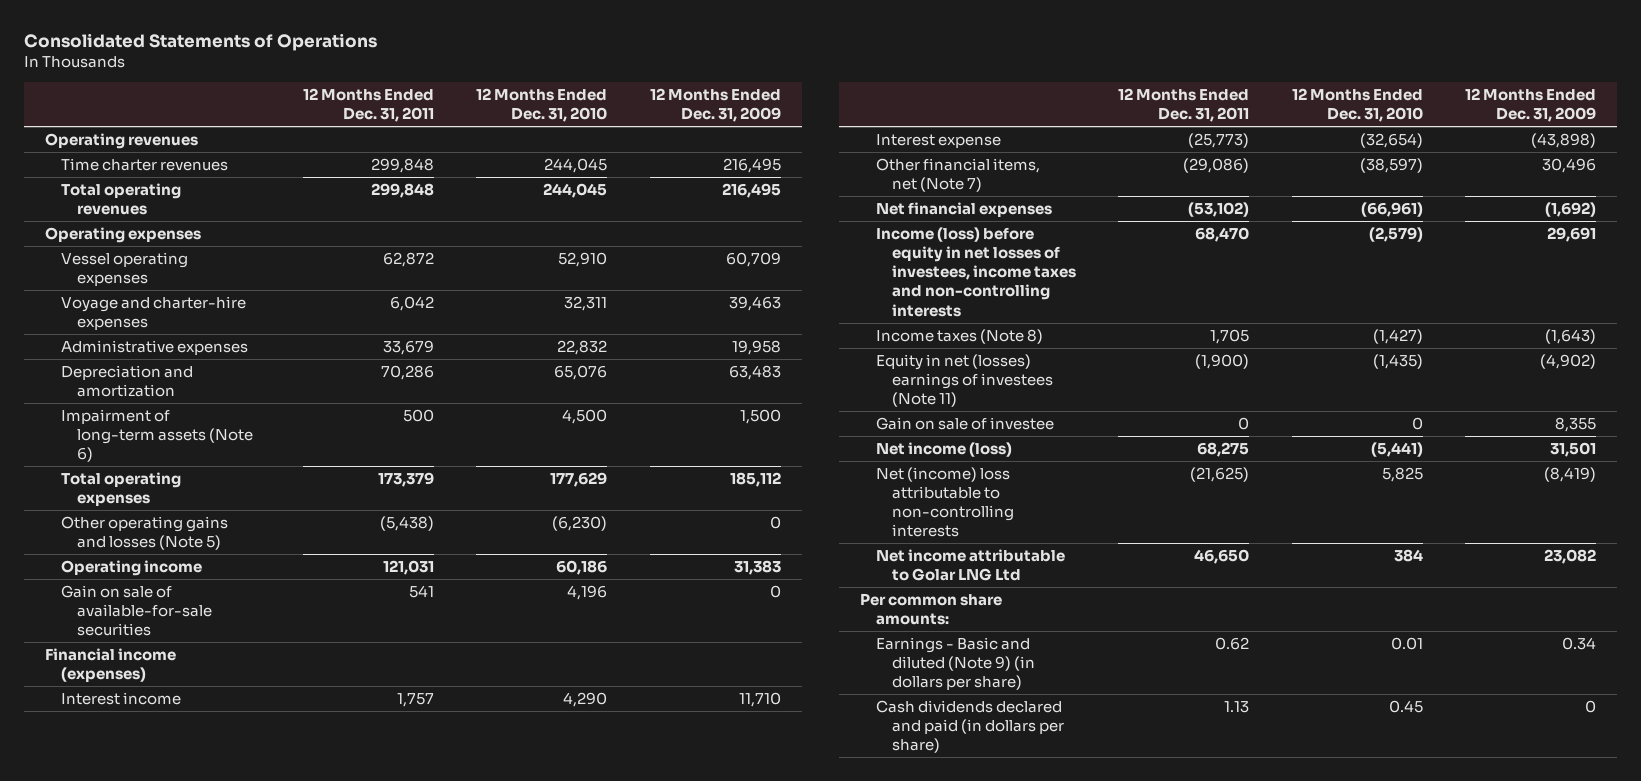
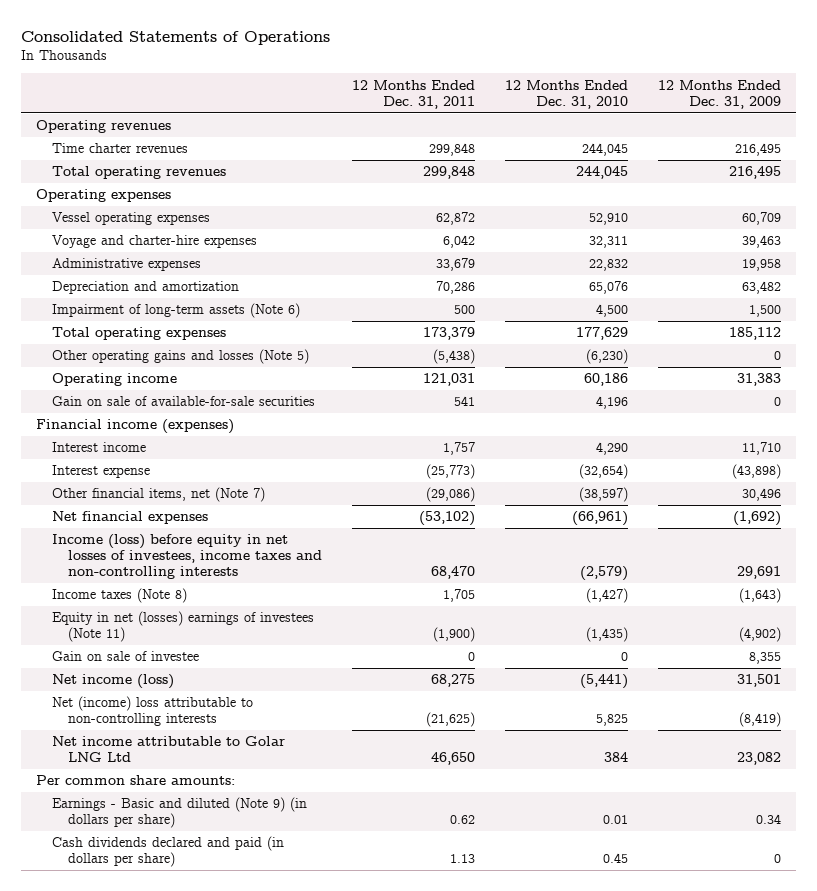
[728,364,781,380] 63,483 -> [742,281,782,295] 63,482

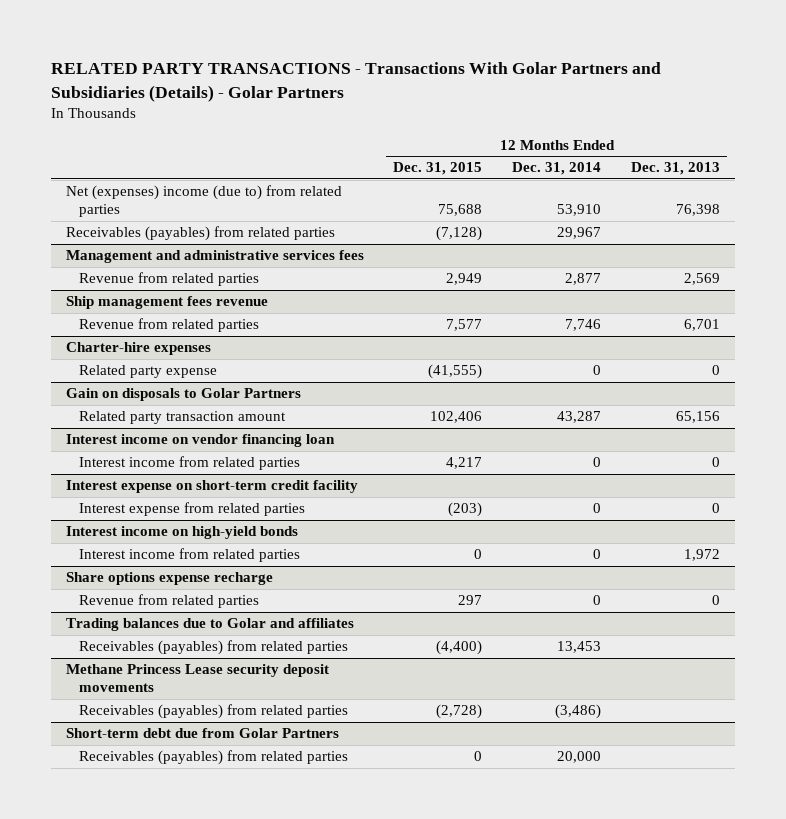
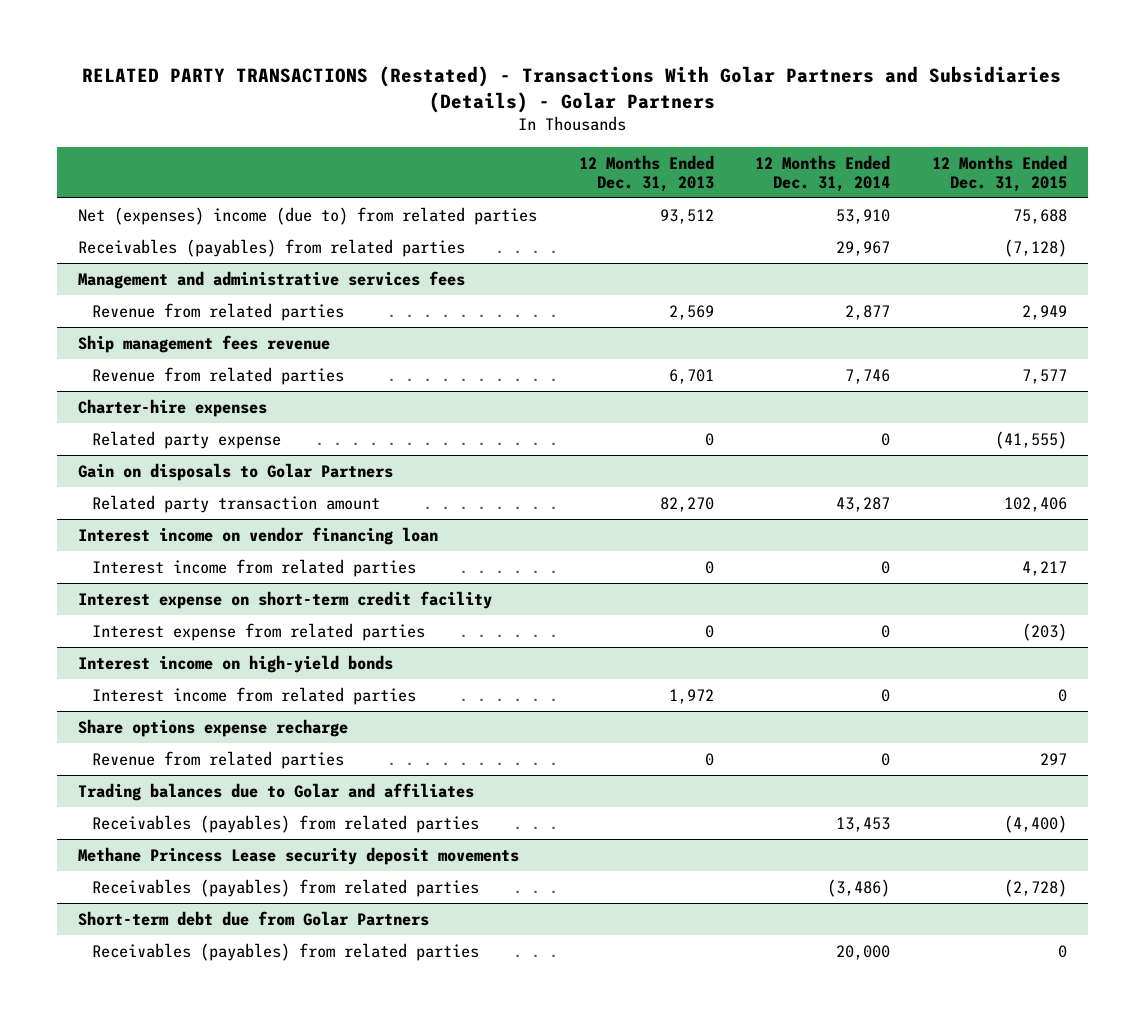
[50,62,661,102] RELATED PARTY TRANSACTIONS - Transactions With Golar Partners and Subsidiaries (Details) - Golar Partners -> [82,66,1062,114] RELATED PARTY TRANSACTIONS (Restated) - Transactions With Golar Partners and Subsidiaries (Details) - Golar Partners
[675,204,720,217] 76,398 -> [659,208,714,224] 93,512
[675,411,720,424] 65,156 -> [659,496,714,512] 82,270

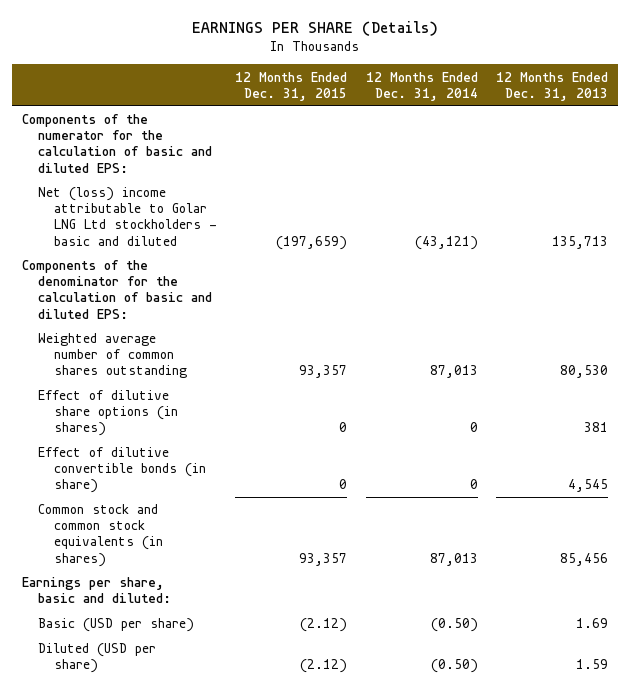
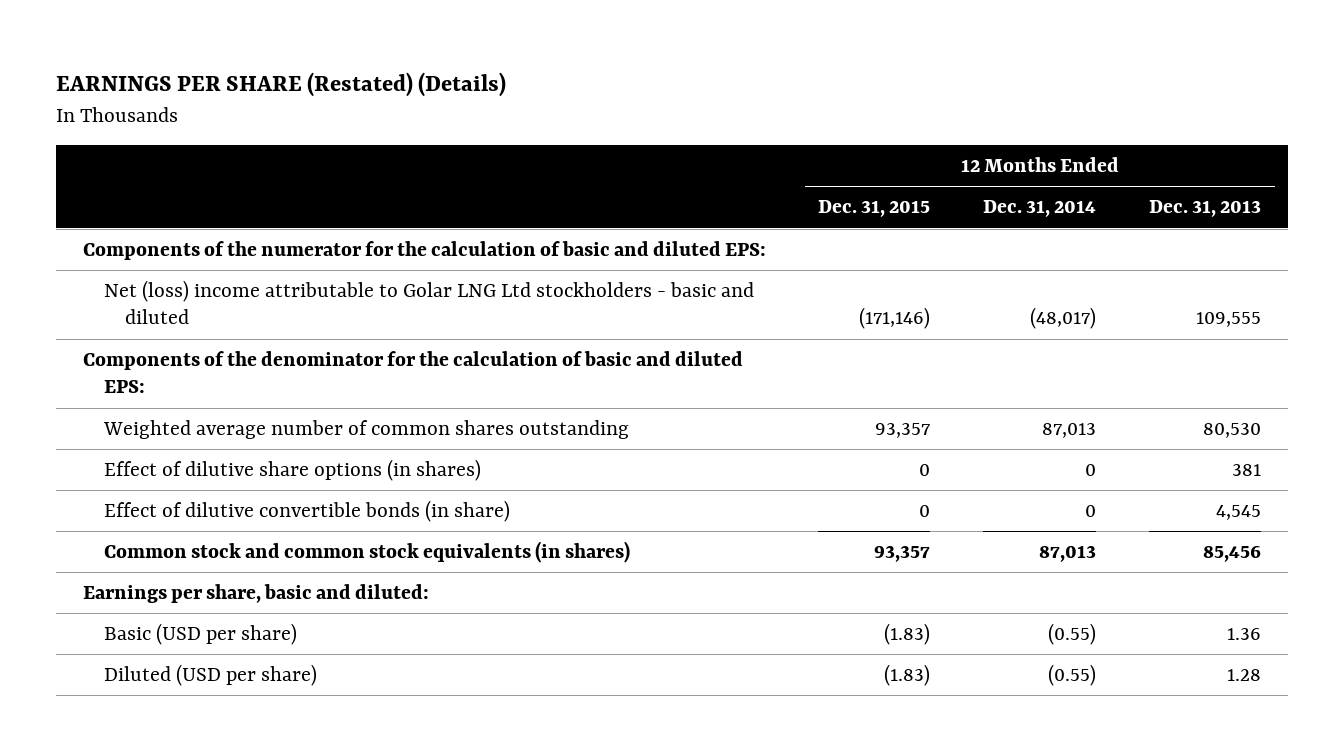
[192,21,439,37] EARNINGS PER SHARE (Details) -> [56,72,507,98] EARNINGS PER SHARE (Restated) (Details)
[276,235,348,250] (197,659) -> [859,307,931,330] (171,146)
[414,235,478,250] (43,121) -> [1030,307,1097,330] (48,017)
[552,235,609,249] 135,713 -> [1196,312,1262,328] 109,555
[300,618,348,633] (2.12) -> [884,623,931,646] (1.83)
[430,618,478,633] (0.50) -> [1048,623,1097,646] (0.55)
[576,618,609,629] 1.69 -> [1227,628,1262,641] 1.36
[300,659,348,674] (2.12) -> [884,664,931,687] (1.83)
[430,659,478,674] (0.50) -> [1048,664,1097,687] (0.55)
[576,659,609,670] 1.59 -> [1227,669,1262,682] 1.28

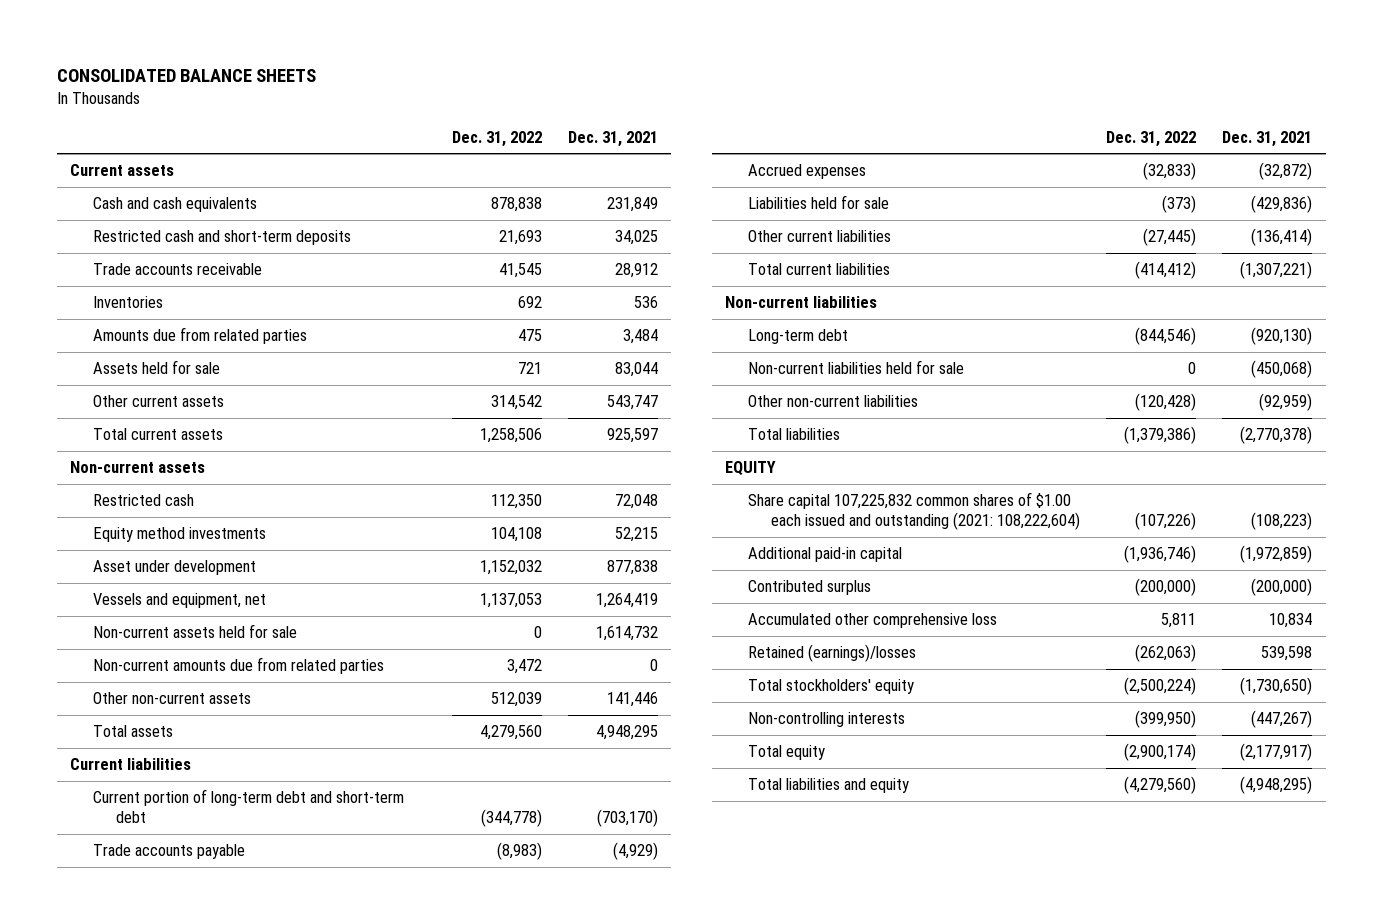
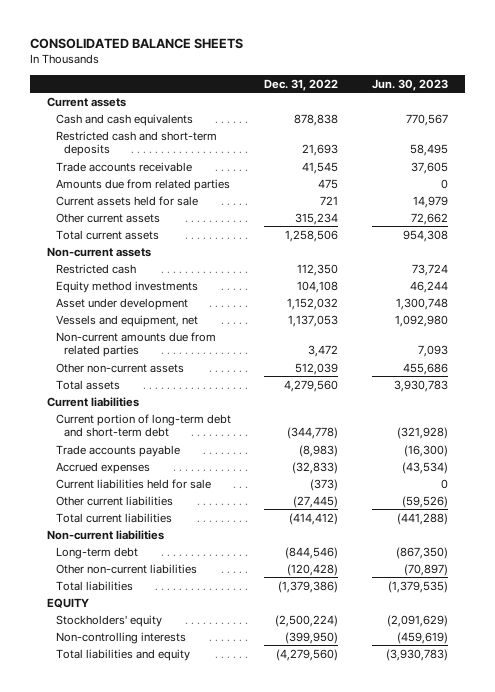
[567,130,658,147] Dec. 31, 2021 -> none
none -> [372,78,449,91] Jun. 30, 2023
[93,296,164,309] Inventories -> none
[93,360,221,375] Assets held for sale -> [55,195,198,206] Current assets held for sale
[490,395,542,411] 314,542 -> [295,212,339,225] 315,234
[93,624,298,639] Non-current assets held for sale -> none
[747,195,889,210] Liabilities held for sale -> [55,478,211,489] Current liabilities held for sale
[747,360,964,375] Non-current liabilities held for sale -> none
[747,492,1080,531] Share capital 107,225,832 common shares of $1.00 each issued and outstanding (2021: 108,222,604) -> none
[747,547,902,563] Additional paid-in capital -> none
[747,580,871,596] Contributed surplus -> none
[747,613,997,629] Accumulated other comprehensive loss -> none
[747,644,916,663] Retained (earnings)/losses -> none
[747,679,914,695] Total stockholders' equity -> [55,614,162,627] Stockholders' equity
[747,745,825,761] Total equity -> none

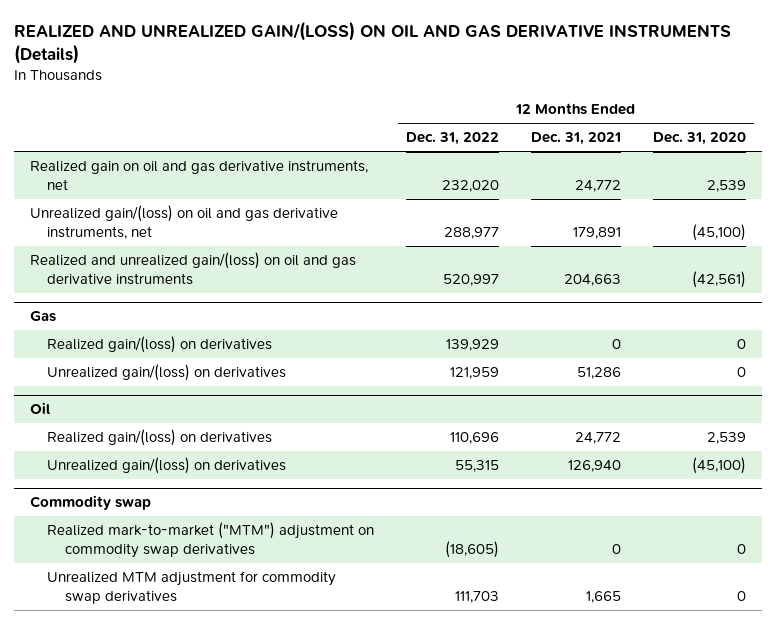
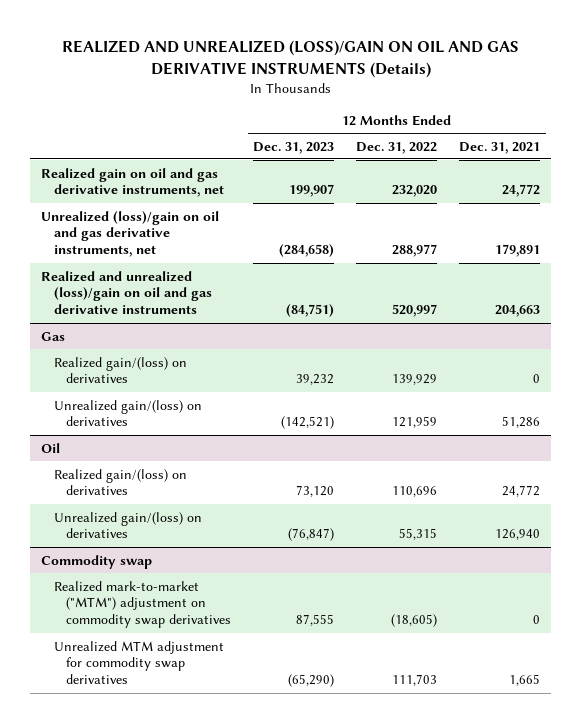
[13,20,731,65] REALIZED AND UNREALIZED GAIN/(LOSS) ON OIL AND GAS DERIVATIVE INSTRUMENTS (Details) -> [61,40,519,79] REALIZED AND UNREALIZED (LOSS)/GAIN ON OIL AND GAS DERIVATIVE INSTRUMENTS (Details)
[653,132,747,146] Dec. 31, 2020 -> none
none -> [253,141,335,154] Dec. 31, 2023
[29,205,338,239] Unrealized gain/(loss) on oil and gas derivative instruments, net -> [41,210,220,258] Unrealized (loss)/gain on oil and gas derivative instruments, net
[29,252,356,285] Realized and unrealized gain/(loss) on oil and gas derivative instruments -> [41,270,212,315] Realized and unrealized (loss)/gain on oil and gas derivative instruments

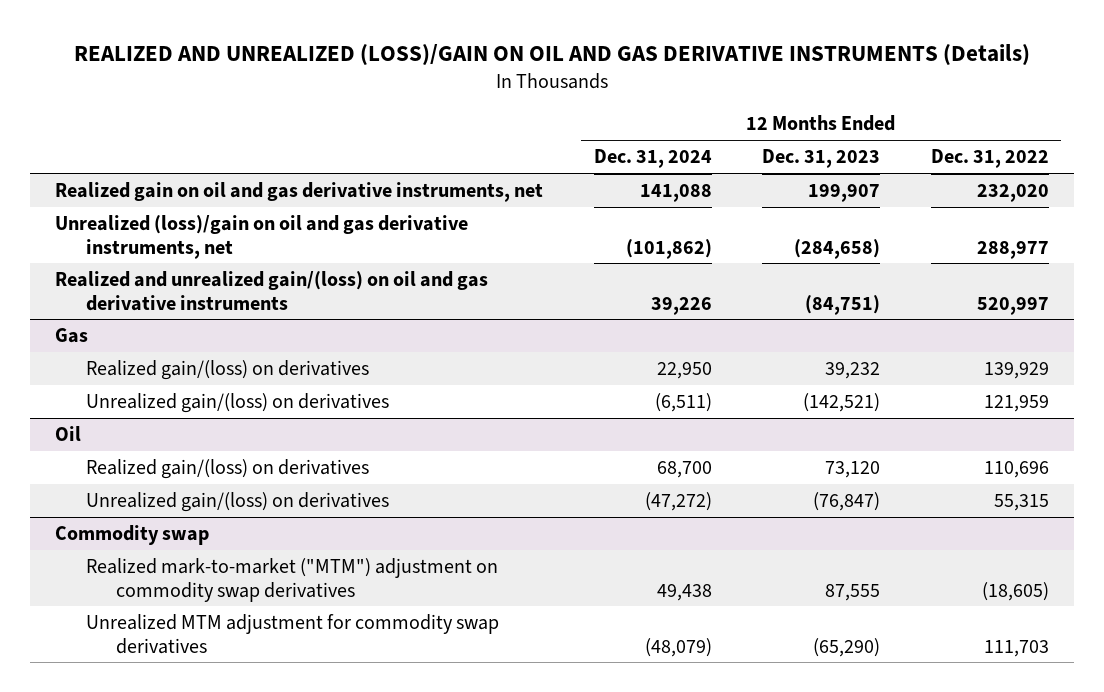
[459,141,541,154] Dec. 31, 2021 -> none
none -> [593,149,712,169] Dec. 31, 2024
[41,270,212,315] Realized and unrealized (loss)/gain on oil and gas derivative instruments -> [55,271,489,311] Realized and unrealized gain/(loss) on oil and gas derivative instruments

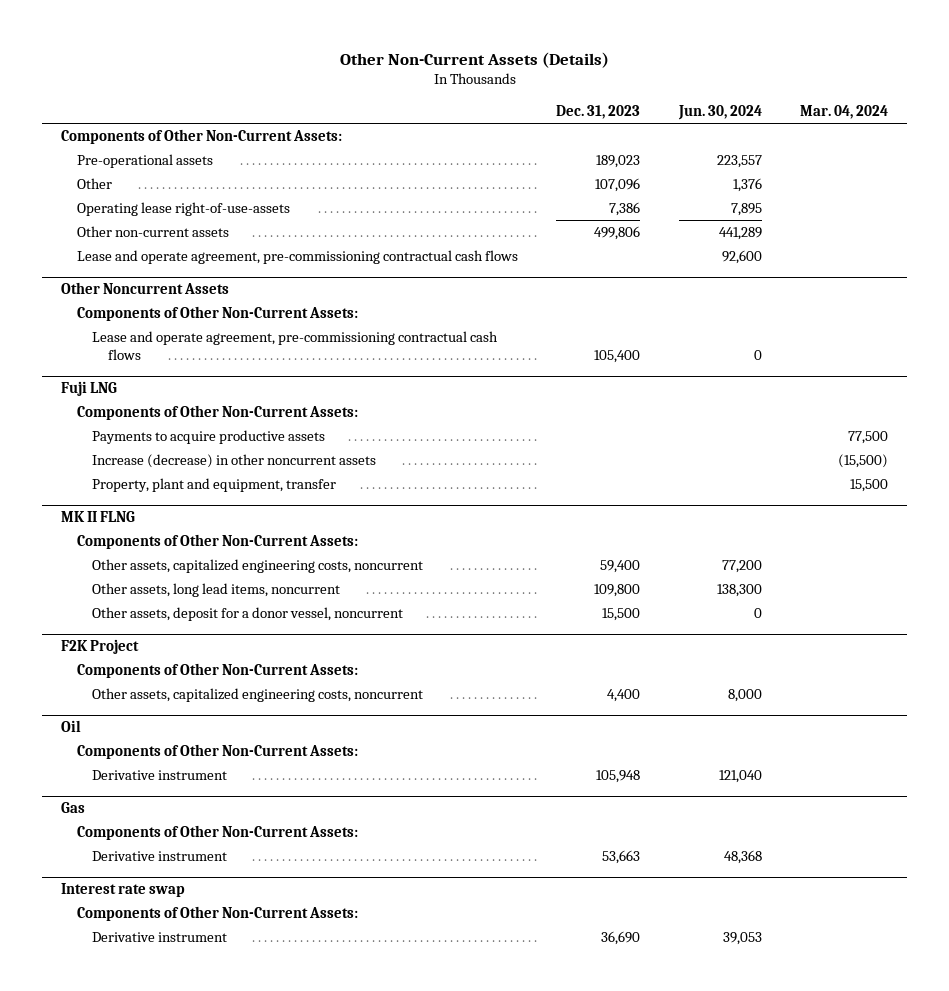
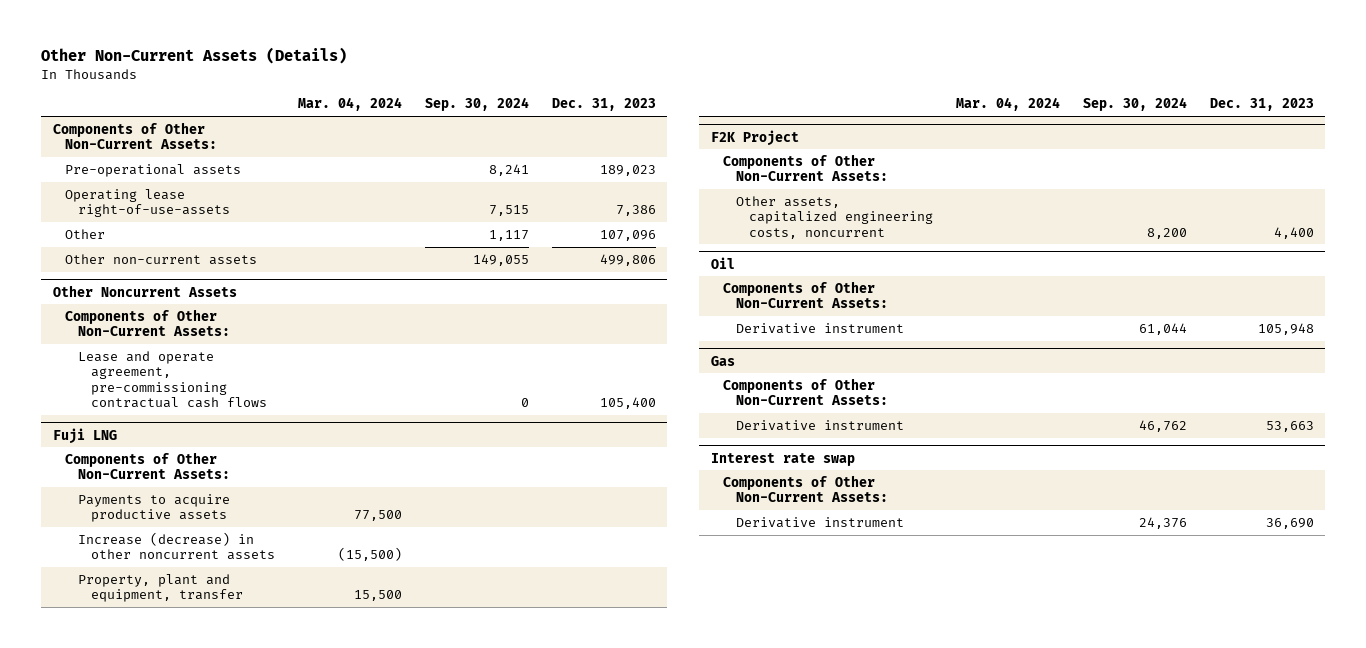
[677,105,762,121] Jun. 30, 2024 -> none
none -> [424,97,529,112] Sep. 30, 2024
[76,178,112,190] Other -> [65,228,106,239] Other
[76,250,518,265] Lease and operate agreement, pre-commissioning contractual cash flows -> none
[61,511,136,523] MK II FLNG -> none
[76,534,358,550] Components of Other Non-Current Assets: -> none
[92,559,424,574] Other assets, capitalized engineering costs, noncurrent -> none
[92,583,341,598] Other assets, long lead items, noncurrent -> none
[92,607,404,622] Other assets, deposit for a donor vessel, noncurrent -> none

